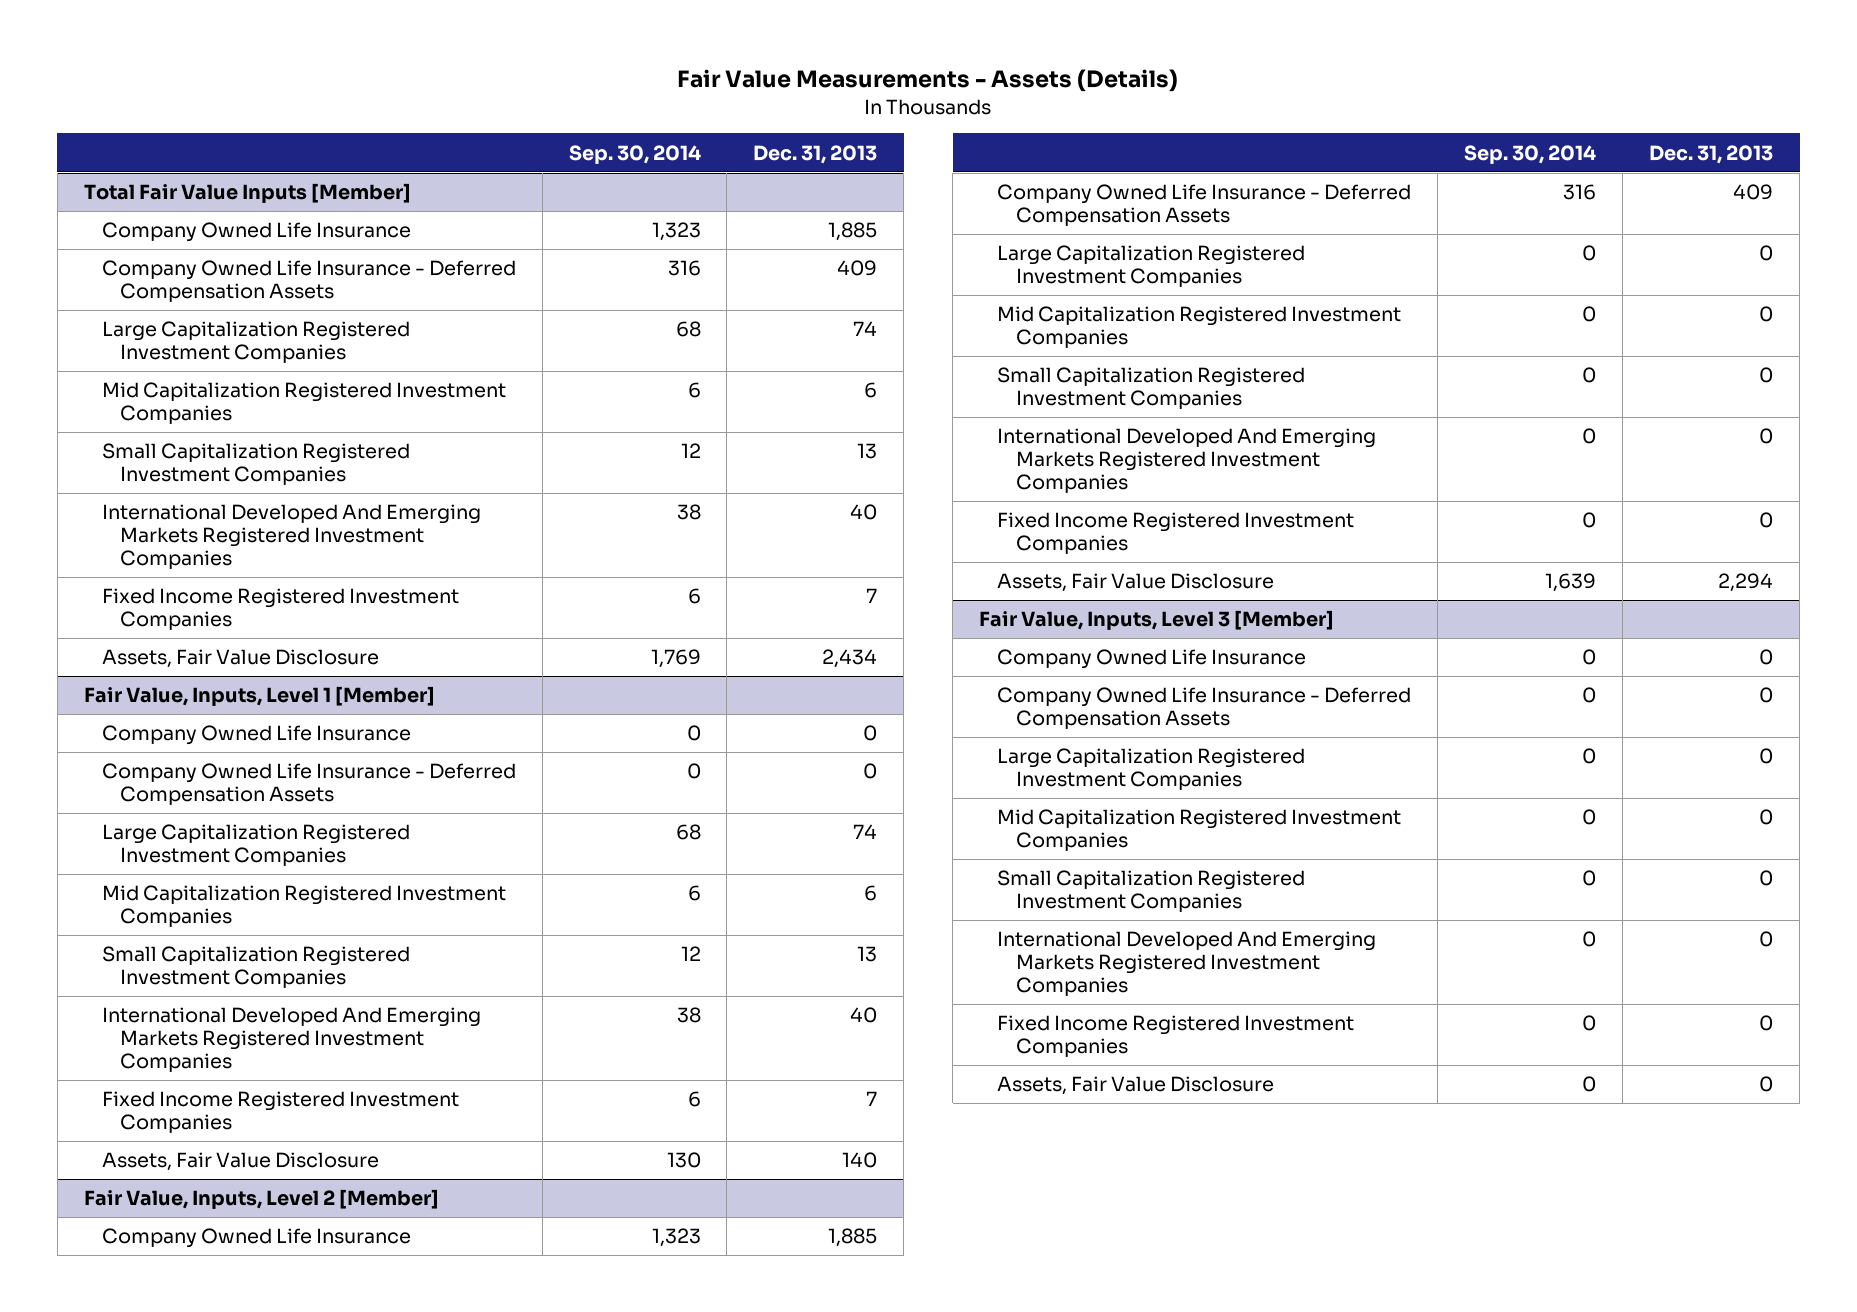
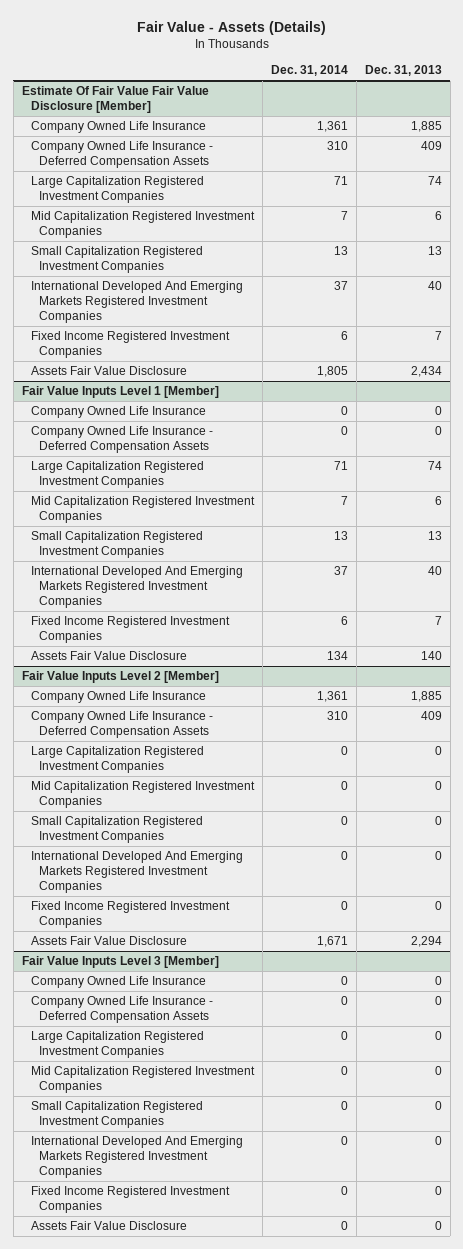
[677,69,1179,93] Fair Value Measurements - Assets (Details) -> [136,20,326,35] Fair Value - Assets (Details)
[568,144,701,164] Sep. 30, 2014 -> none
none -> [270,65,348,77] Dec. 31, 2014
[83,183,411,204] Total Fair Value Inputs [Member] -> none
none -> [21,86,209,114] Estimate Of Fair Value Fair Value Disclosure [Member]
[101,649,379,669] Assets, Fair Value Disclosure -> [30,366,187,376] Assets Fair Value Disclosure
[83,686,435,707] Fair Value, Inputs, Level 1 [Member] -> [21,386,219,399] Fair Value Inputs Level 1 [Member]
[101,1152,379,1172] Assets, Fair Value Disclosure -> [30,651,187,661] Assets Fair Value Disclosure
[83,1189,439,1210] Fair Value, Inputs, Level 2 [Member] -> [21,671,219,684] Fair Value Inputs Level 2 [Member]
[997,573,1275,593] Assets, Fair Value Disclosure -> [30,936,187,946] Assets Fair Value Disclosure
[979,610,1335,631] Fair Value, Inputs, Level 3 [Member] -> [21,956,219,969] Fair Value Inputs Level 3 [Member]
[997,1076,1275,1096] Assets, Fair Value Disclosure -> [30,1221,187,1231] Assets Fair Value Disclosure

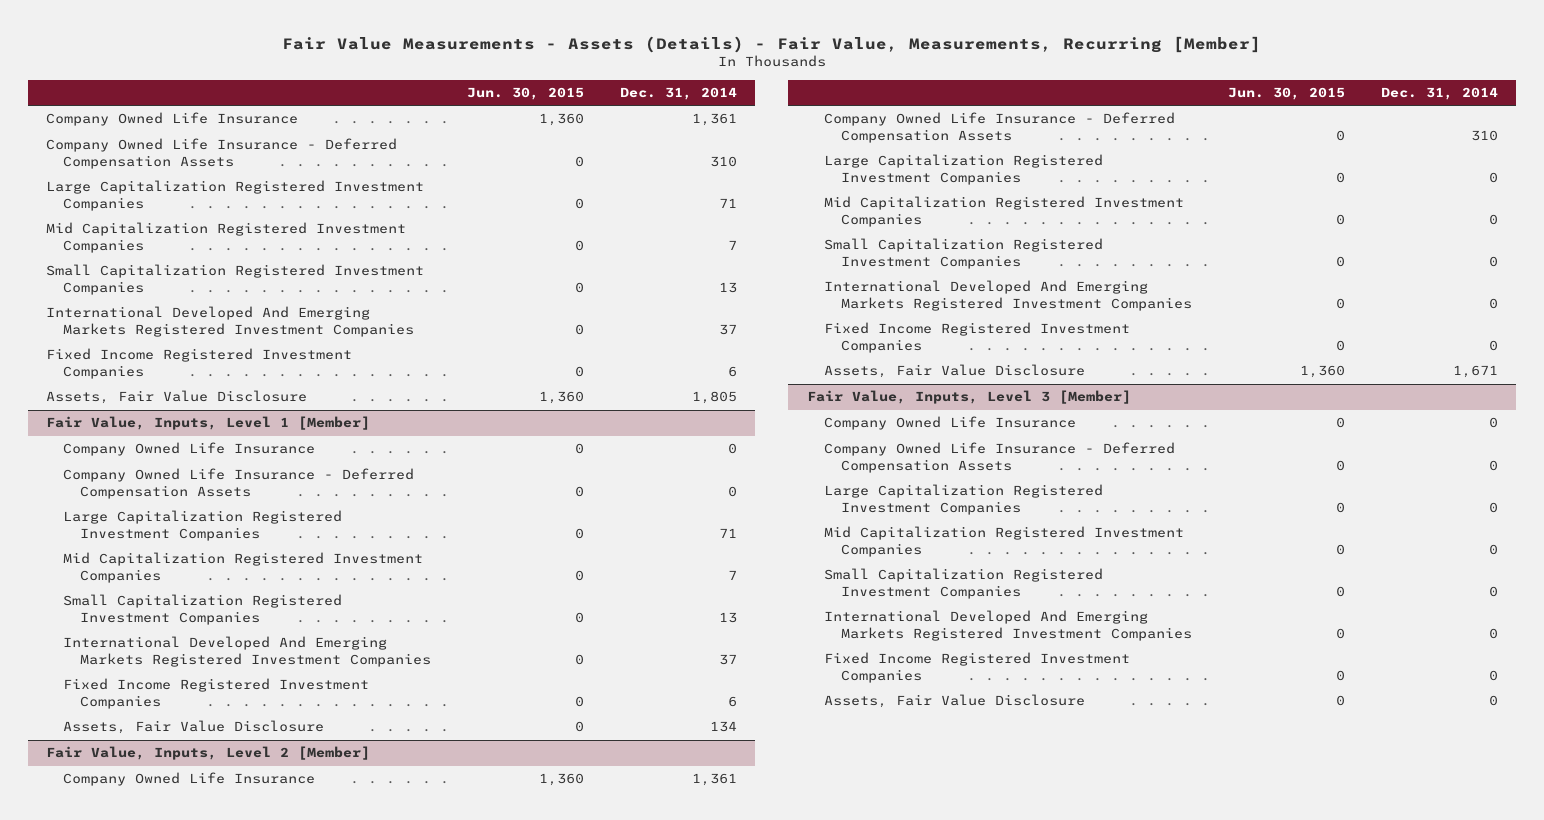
[136,20,326,35] Fair Value - Assets (Details) -> [281,35,1261,53] Fair Value Measurements - Assets (Details) - Fair Value, Measurements, Recurring [Member]
[364,65,442,77] Dec. 31, 2013 -> none
none -> [467,87,585,101] Jun. 30, 2015
[21,86,209,114] Estimate Of Fair Value Fair Value Disclosure [Member] -> none
[30,366,187,376] Assets Fair Value Disclosure -> [46,390,308,405] Assets, Fair Value Disclosure
[21,386,219,399] Fair Value Inputs Level 1 [Member] -> [46,416,371,431] Fair Value, Inputs, Level 1 [Member]
[30,651,187,661] Assets Fair Value Disclosure -> [63,720,325,735] Assets, Fair Value Disclosure
[21,671,219,684] Fair Value Inputs Level 2 [Member] -> [46,746,371,761] Fair Value, Inputs, Level 2 [Member]
[30,936,187,946] Assets Fair Value Disclosure -> [823,364,1085,379] Assets, Fair Value Disclosure
[21,956,219,969] Fair Value Inputs Level 3 [Member] -> [806,390,1131,405] Fair Value, Inputs, Level 3 [Member]
[30,1221,187,1231] Assets Fair Value Disclosure -> [823,694,1085,709] Assets, Fair Value Disclosure

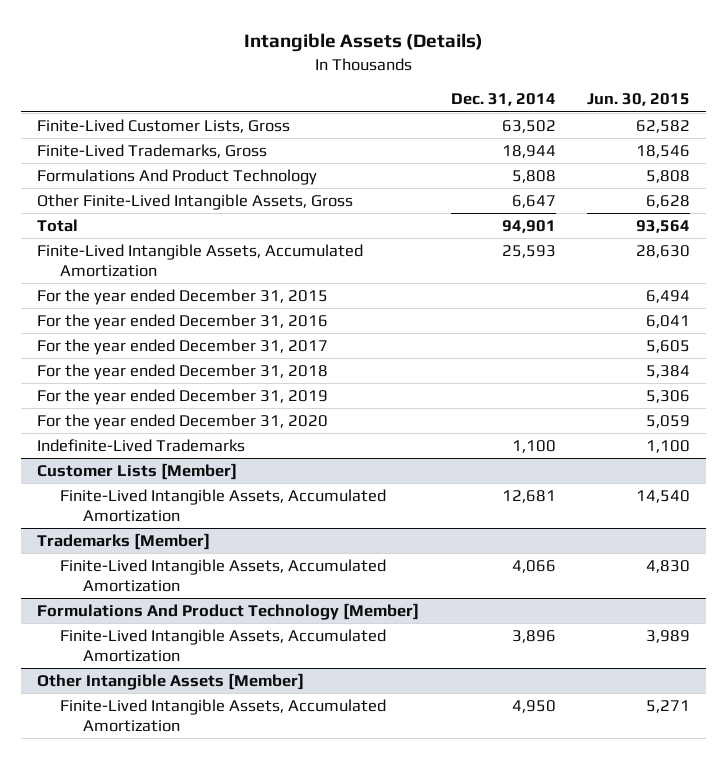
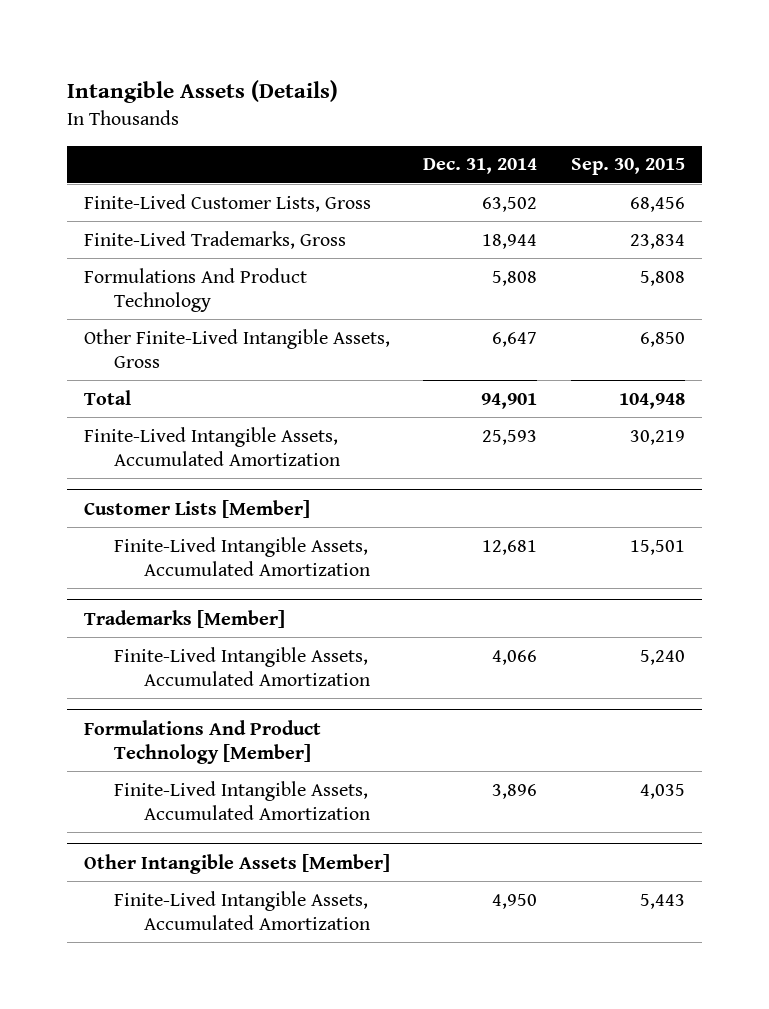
[587,93,691,107] Jun. 30, 2015 -> none
none -> [570,158,685,176] Sep. 30, 2015
[37,288,329,305] For the year ended December 31, 2015 -> none
[37,313,329,330] For the year ended December 31, 2016 -> none
[37,338,329,355] For the year ended December 31, 2017 -> none
[37,363,329,380] For the year ended December 31, 2018 -> none
[37,388,329,405] For the year ended December 31, 2019 -> none
[37,413,329,430] For the year ended December 31, 2020 -> none
[37,438,246,452] Indefinite-Lived Trademarks -> none

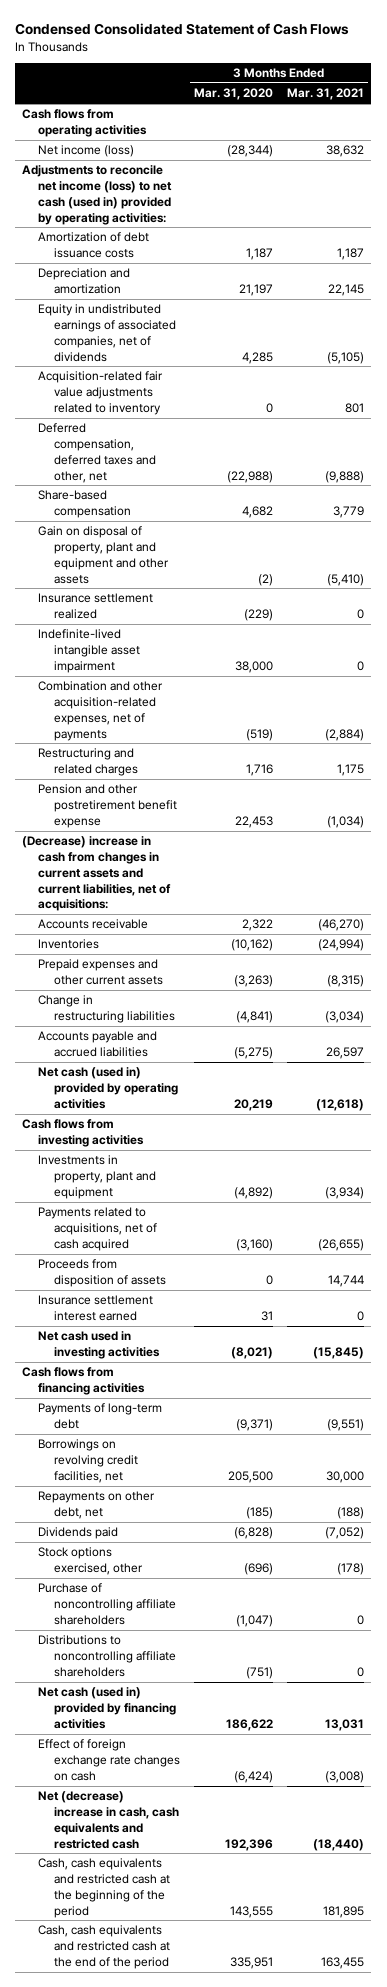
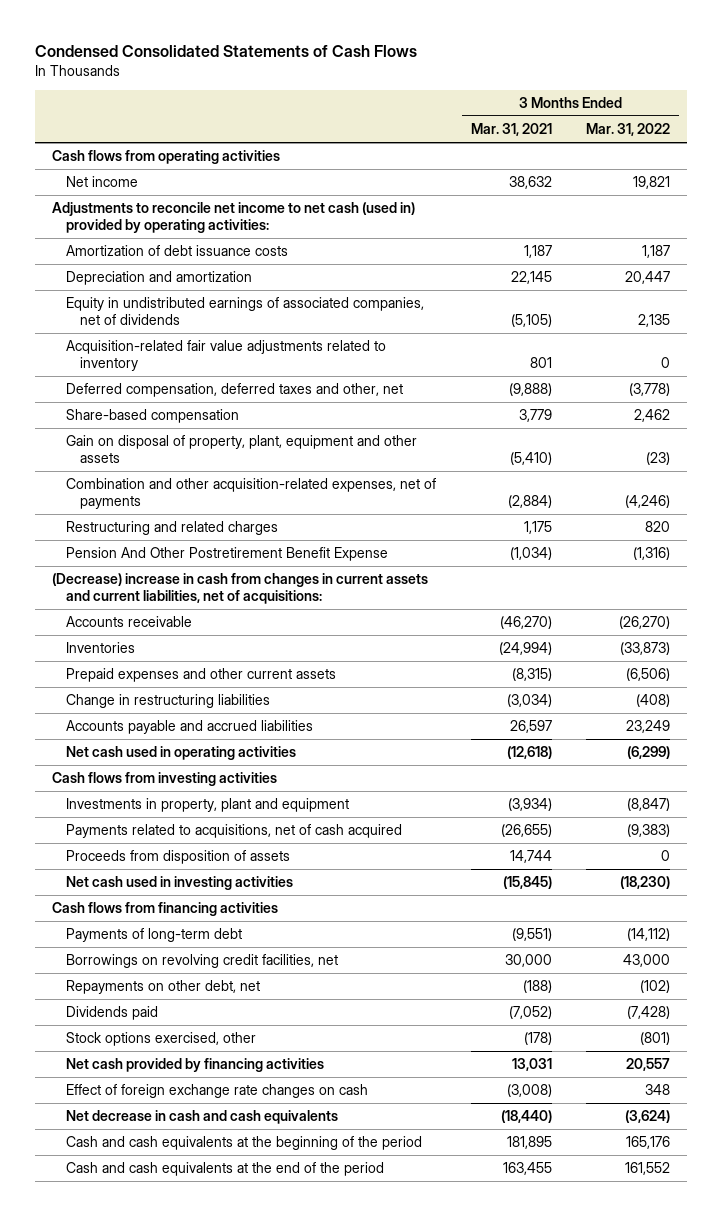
[15,23,350,36] Condensed Consolidated Statement of Cash Flows -> [35,44,418,57] Condensed Consolidated Statements of Cash Flows
[193,88,273,101] Mar. 31, 2020 -> none
none -> [586,123,671,137] Mar. 31, 2022
[38,145,135,158] Net income (loss) -> [66,176,139,188] Net income
[22,165,173,225] Adjustments to reconcile net income (loss) to net cash (used in) provided by operating activities: -> [52,202,416,233] Adjustments to reconcile net income to net cash (used in) provided by operating activities:
[38,593,154,620] Insurance settlement realized -> none
[38,629,140,673] Indefinite-lived intangible asset impairment -> none
[38,526,169,584] Gain on disposal of property, plant and equipment and other assets -> [66,435,418,463] Gain on disposal of property, plant, equipment and other assets
[38,784,177,828] Pension and other postretirement benefit expense -> [66,547,389,562] Pension And Other Postretirement Benefit Expense
[38,1067,178,1109] Net cash (used in) provided by operating activities -> [66,746,297,761] Net cash used in operating activities
[38,1295,154,1322] Insurance settlement interest earned -> none
[38,1583,176,1625] Purchase of noncontrolling affiliate shareholders -> none
[38,1635,176,1677] Distributions to noncontrolling affiliate shareholders -> none
[38,1687,176,1729] Net cash (used in) provided by financing activities -> [66,1058,325,1073] Net cash provided by financing activities
[38,1791,179,1849] Net (decrease) increase in cash, cash equivalents and restricted cash -> [66,1110,339,1125] Net decrease in cash and cash equivalents
[38,1858,170,1918] Cash, cash equivalents and restricted cash at the beginning of the period -> [66,1136,423,1151] Cash and cash equivalents at the beginning of the period
[38,1925,170,1969] Cash, cash equivalents and restricted cash at the end of the period -> [66,1162,385,1177] Cash and cash equivalents at the end of the period

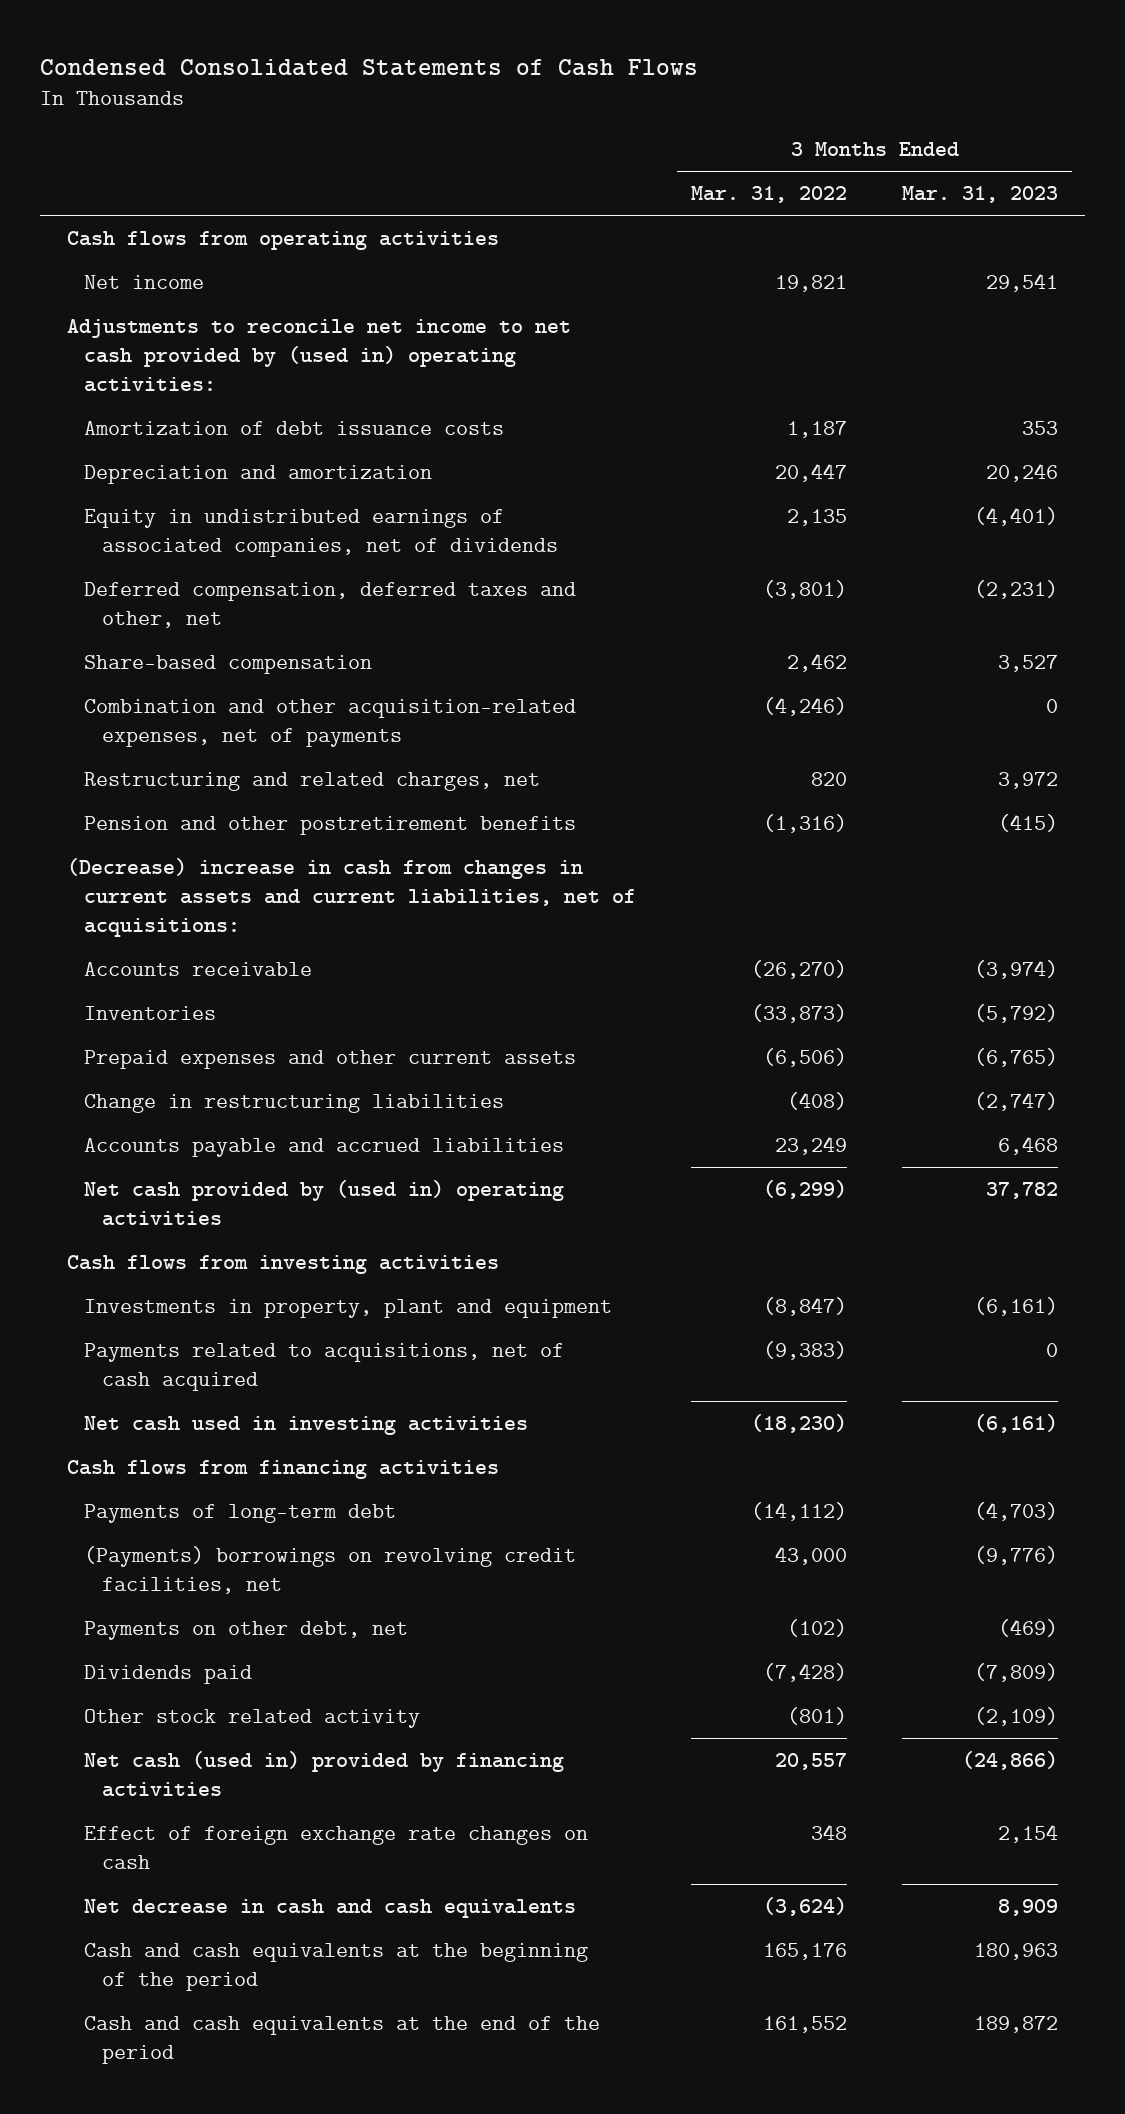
[470,123,552,137] Mar. 31, 2021 -> none
none -> [901,186,1058,204] Mar. 31, 2023
[52,202,416,233] Adjustments to reconcile net income to net cash (used in) provided by operating activities: -> [67,318,572,392] Adjustments to reconcile net income to net cash provided by (used in) operating activities:
[66,340,387,371] Acquisition-related fair value adjustments related to inventory -> none
[629,383,671,397] (3,778) -> [763,579,848,599] (3,801)
[66,435,418,463] Gain on disposal of property, plant, equipment and other assets -> none
[66,521,279,536] Restructuring and related charges -> [84,771,541,791] Restructuring and related charges, net
[66,547,389,562] Pension And Other Postretirement Benefit Expense -> [84,815,577,835] Pension and other postretirement benefits
[66,746,297,761] Net cash used in operating activities -> [84,1179,565,1226] Net cash provided by (used in) operating activities
[66,850,291,865] Proceeds from disposition of assets -> none
[66,954,339,969] Borrowings on revolving credit facilities, net -> [84,1545,577,1594] (Payments) borrowings on revolving credit facilities, net
[66,980,261,995] Repayments on other debt, net -> [84,1620,409,1640] Payments on other debt, net
[66,1032,257,1047] Stock options exercised, other -> [84,1708,421,1728] Other stock related activity
[66,1058,325,1073] Net cash provided by financing activities -> [84,1750,565,1797] Net cash (used in) provided by financing activities

